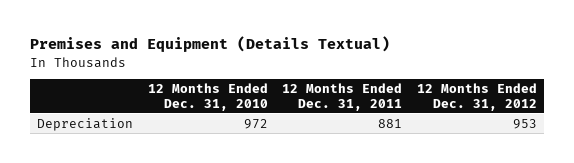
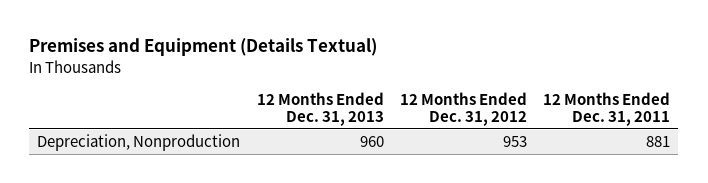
[147,83,268,111] 12 Months Ended Dec. 31, 2010 -> none
none -> [256,91,384,127] 12 Months Ended Dec. 31, 2013
[37,117,134,131] Depreciation -> [37,134,241,152] Depreciation, Nonproduction

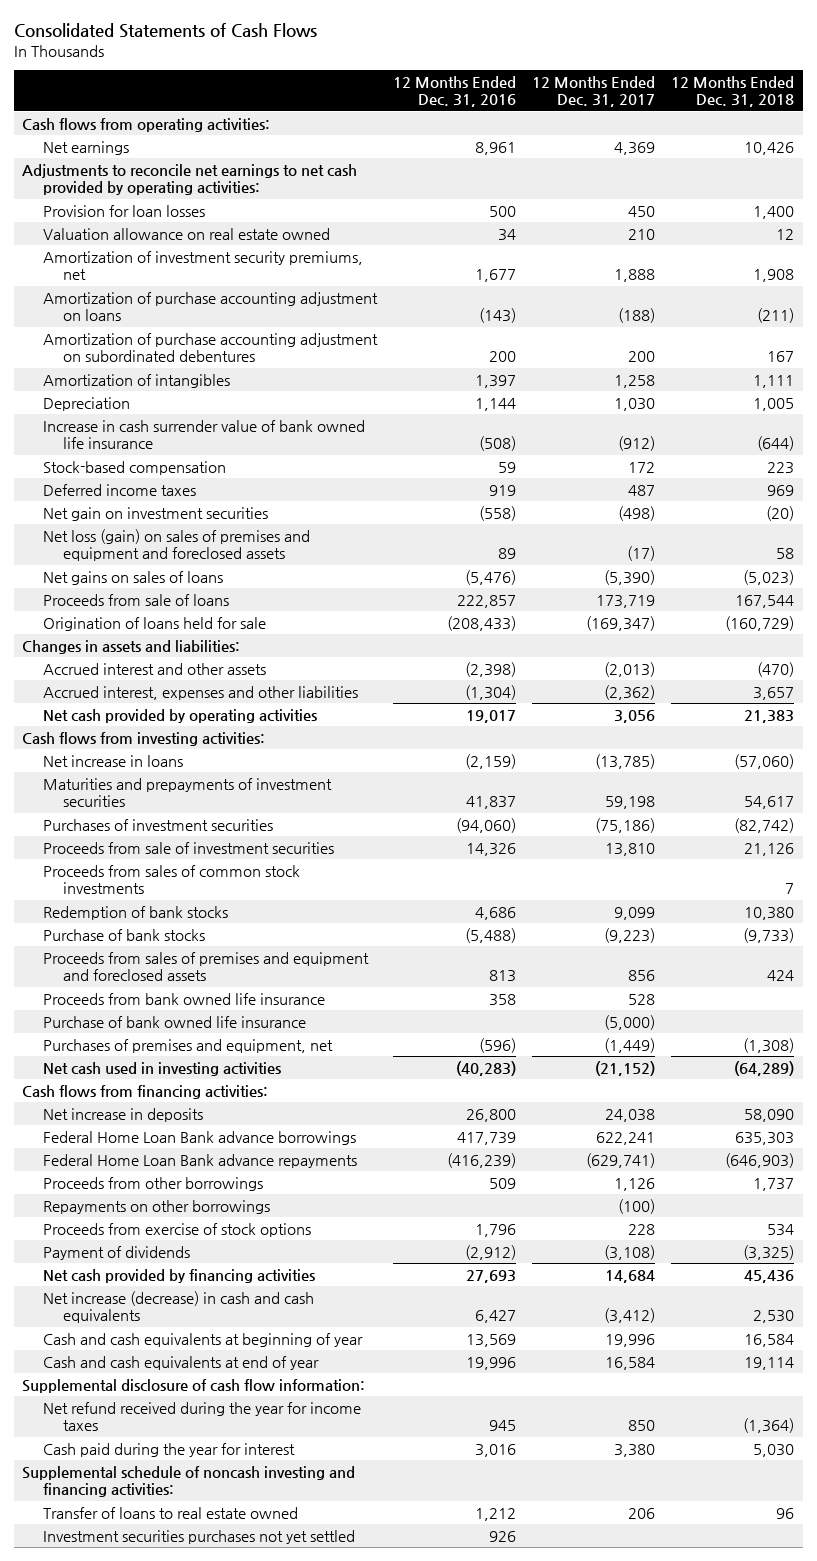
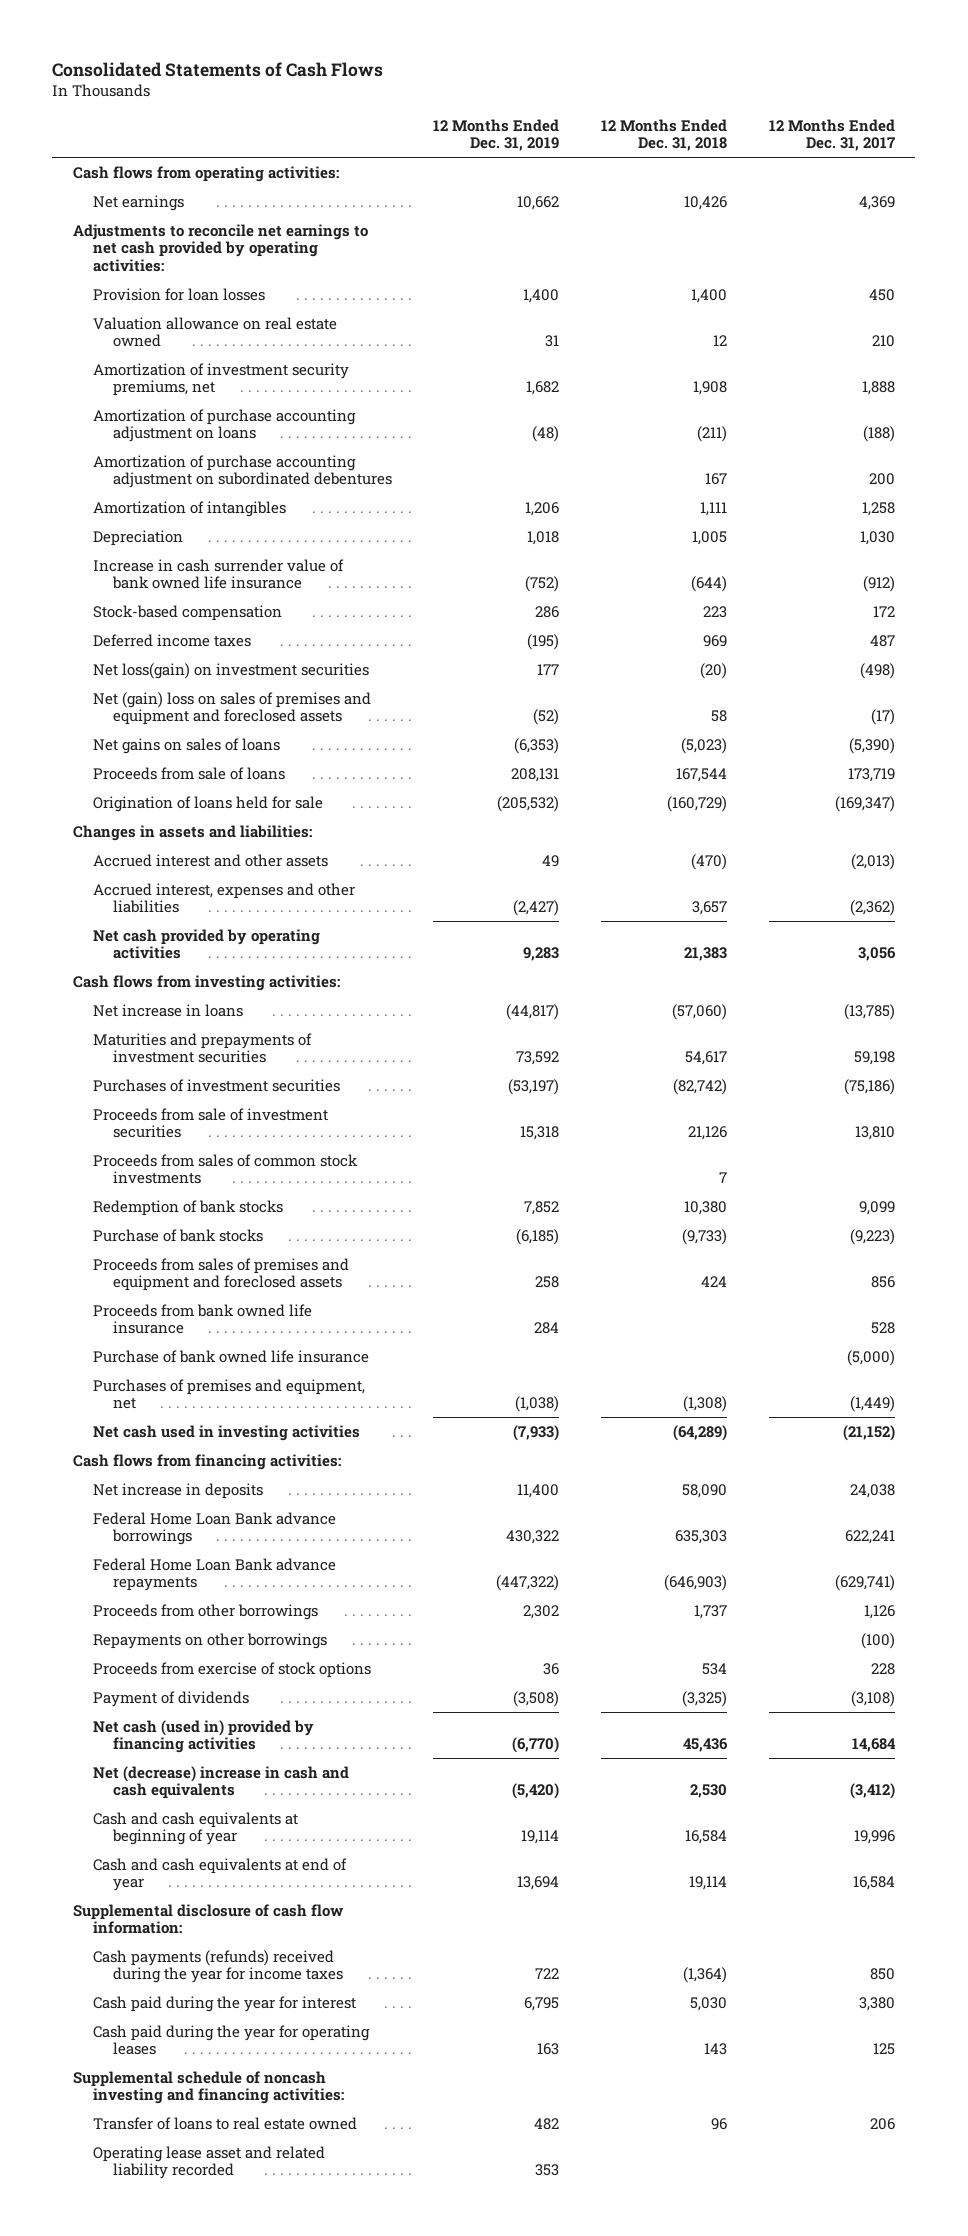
[392,75,516,108] 12 Months Ended Dec. 31, 2016 -> none
none -> [433,118,560,152] 12 Months Ended Dec. 31, 2019
[42,506,268,521] Net gain on investment securities -> [92,662,369,679] Net loss(gain) on investment securities
[42,528,310,562] Net loss (gain) on sales of premises and equipment and foreclosed assets -> [92,691,371,726] Net (gain) loss on sales of premises and equipment and foreclosed assets
[42,1268,315,1283] Net cash provided by financing activities -> [92,1719,314,1754] Net cash (used in) provided by financing activities
[42,1290,314,1324] Net increase (decrease) in cash and cash equivalents -> [92,1765,349,1800] Net (decrease) increase in cash and cash equivalents
[42,1401,361,1432] Net refund received during the year for income taxes -> [92,1949,343,1984] Cash payments (refunds) received during the year for income taxes
none -> [92,2024,370,2056] Cash paid during the year for operating leases
[42,1529,355,1544] Investment securities purchases not yet settled -> none
none -> [92,2145,325,2180] Operating lease asset and related liability recorded

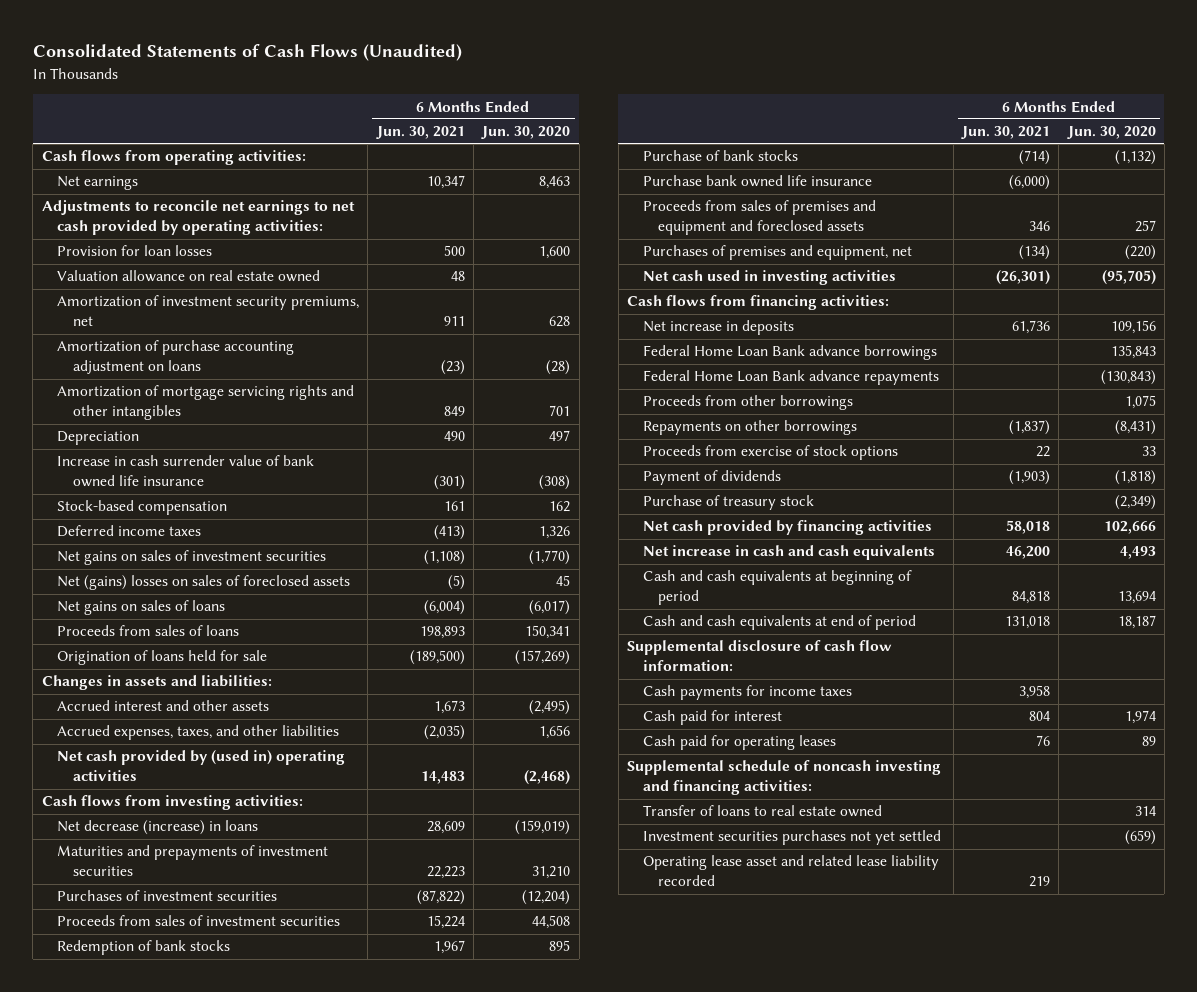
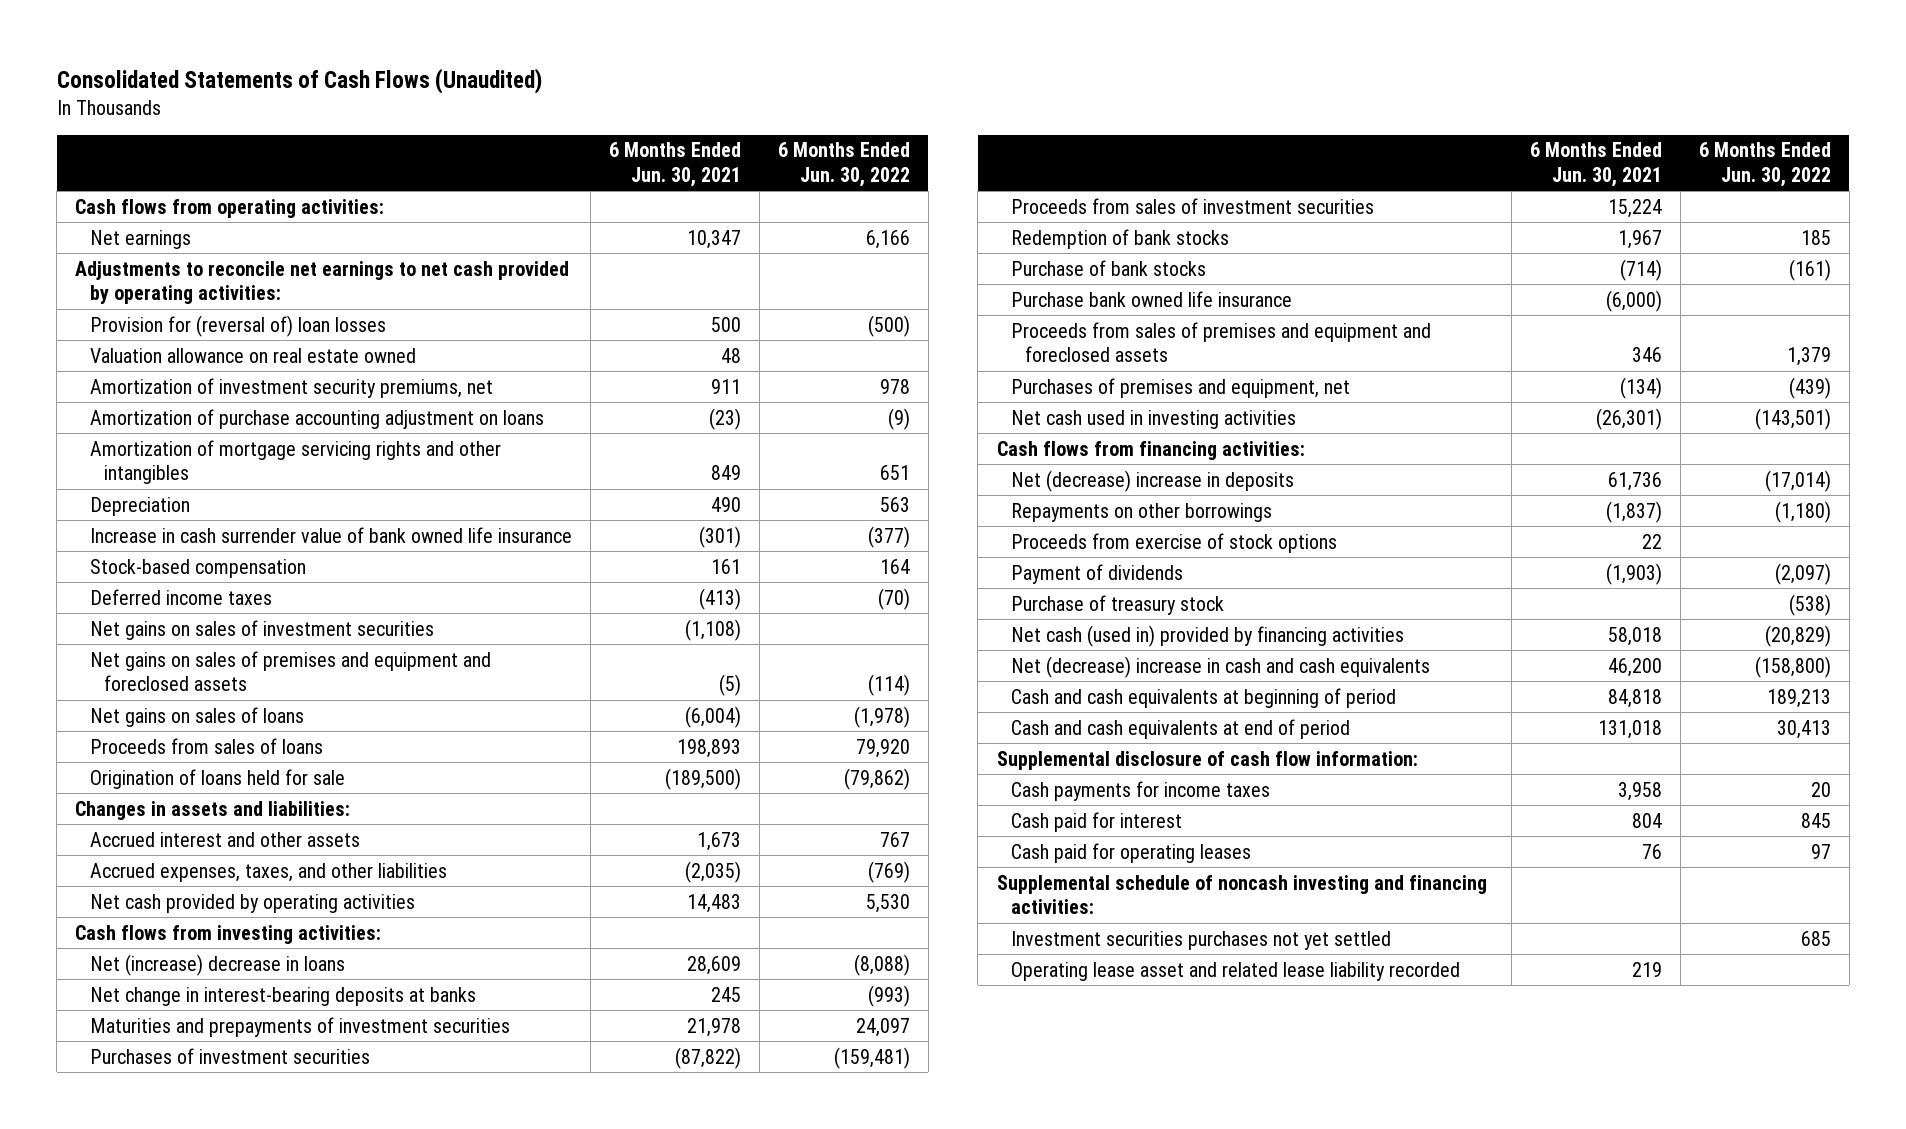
[481,126,571,140] Jun. 30, 2020 -> none
none -> [777,142,910,187] 6 Months Ended Jun. 30, 2022
[57,245,213,257] Provision for loan losses -> [89,314,386,337] Provision for (reversal of) loan losses
[57,575,351,591] Net (gains) losses on sales of foreclosed assets -> [89,650,491,692] Net gains on sales of premises and equipment and foreclosed assets
[57,750,346,782] Net cash provided by (used in) operating activities -> [89,893,415,913] Net cash provided by operating activities
[57,820,259,836] Net decrease (increase) in loans -> [89,953,345,976] Net (increase) decrease in loans
none -> [89,986,476,1006] Net change in interest-bearing deposits at banks
[426,866,465,880] 22,223 -> [686,1017,741,1037] 21,978
[642,345,937,361] Federal Home Loan Bank advance borrowings -> none
[642,370,939,386] Federal Home Loan Bank advance repayments -> none
[642,395,853,411] Proceeds from other borrowings -> none
[642,320,794,336] Net increase in deposits -> [1010,469,1294,492] Net (decrease) increase in deposits
[642,520,932,536] Net cash provided by financing activities -> [1010,624,1404,647] Net cash (used in) provided by financing activities
[642,545,935,561] Net increase in cash and cash equivalents -> [1010,655,1430,678] Net (decrease) increase in cash and cash equivalents
[642,805,882,818] Transfer of loans to real estate owned -> none

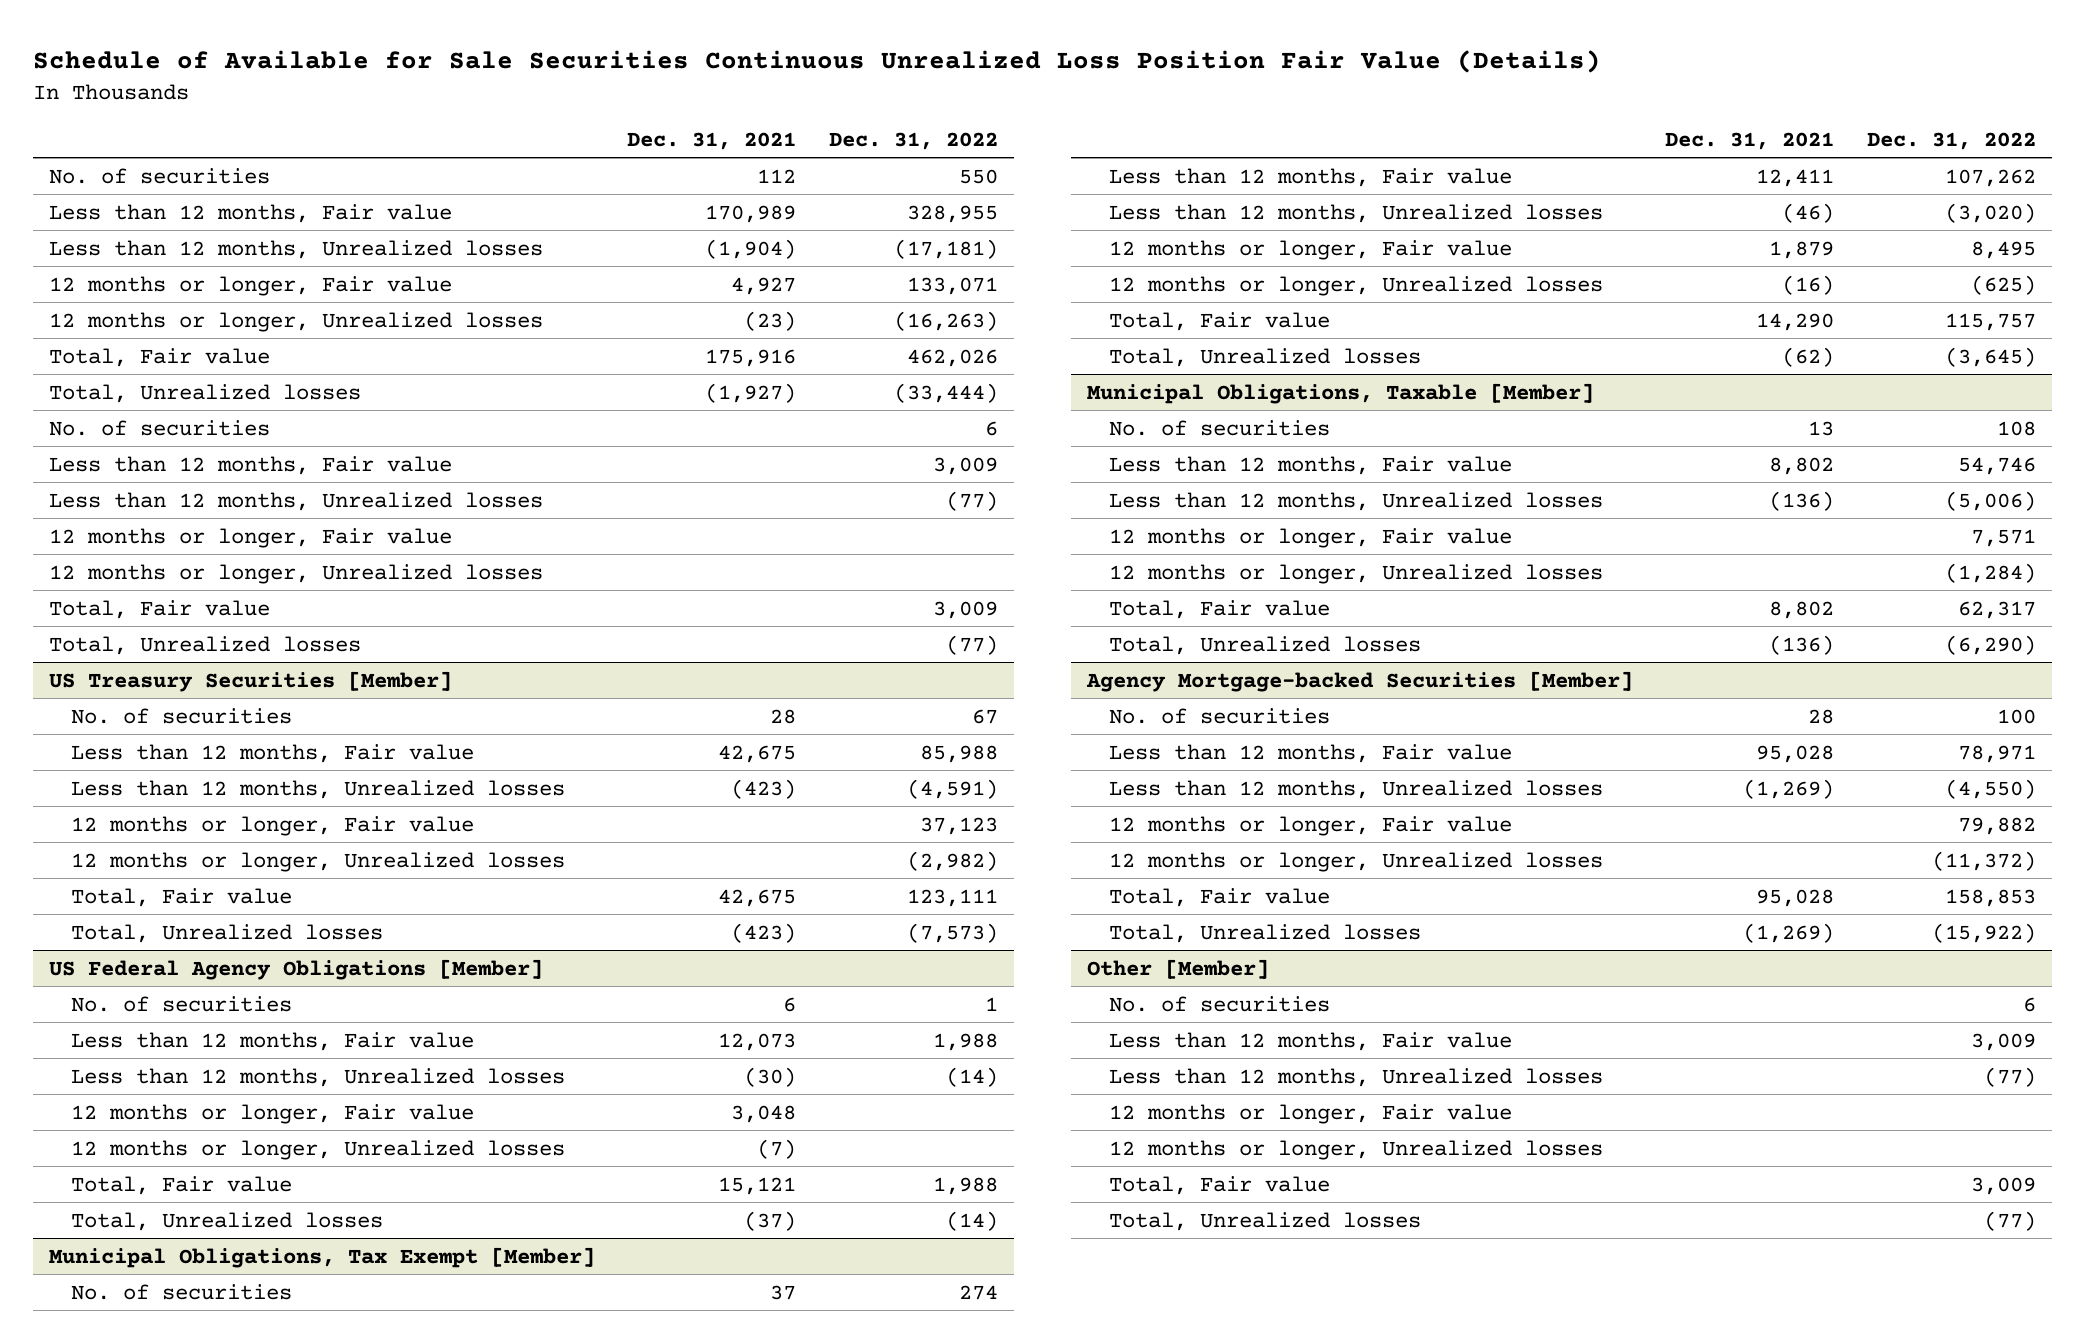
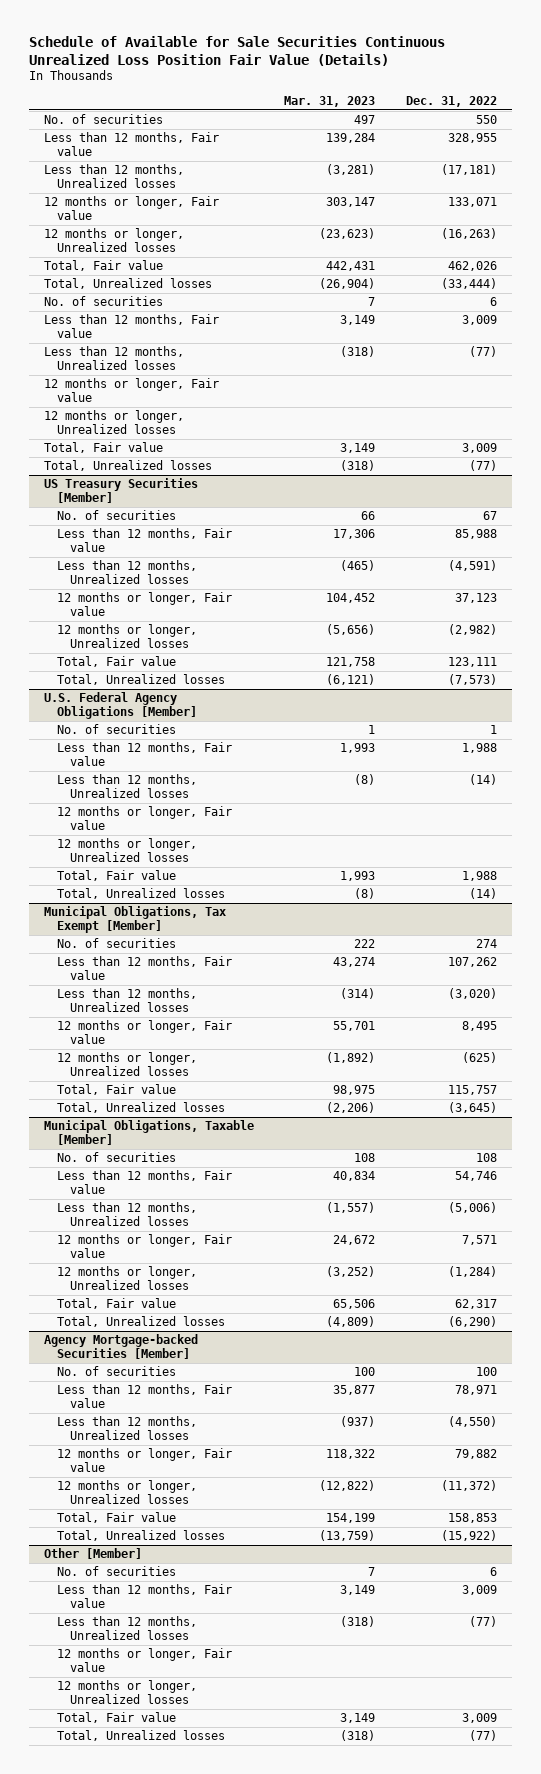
[627,131,797,150] Dec. 31, 2021 -> none
none -> [284,96,376,108] Mar. 31, 2023
[48,958,543,980] US Federal Agency Obligations [Member] -> [44,692,197,719] U.S. Federal Agency Obligations [Member]

